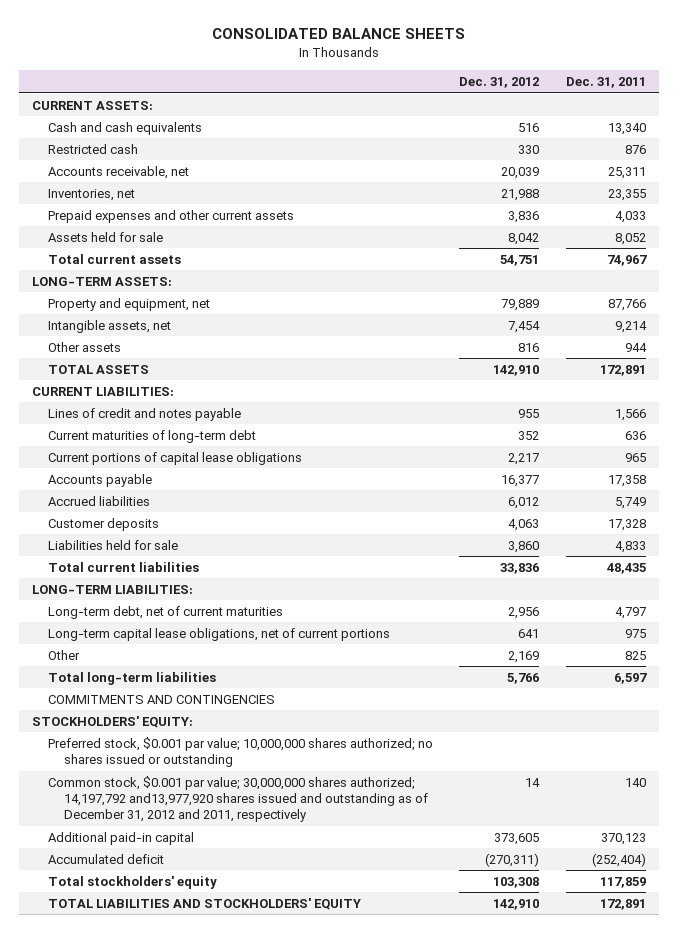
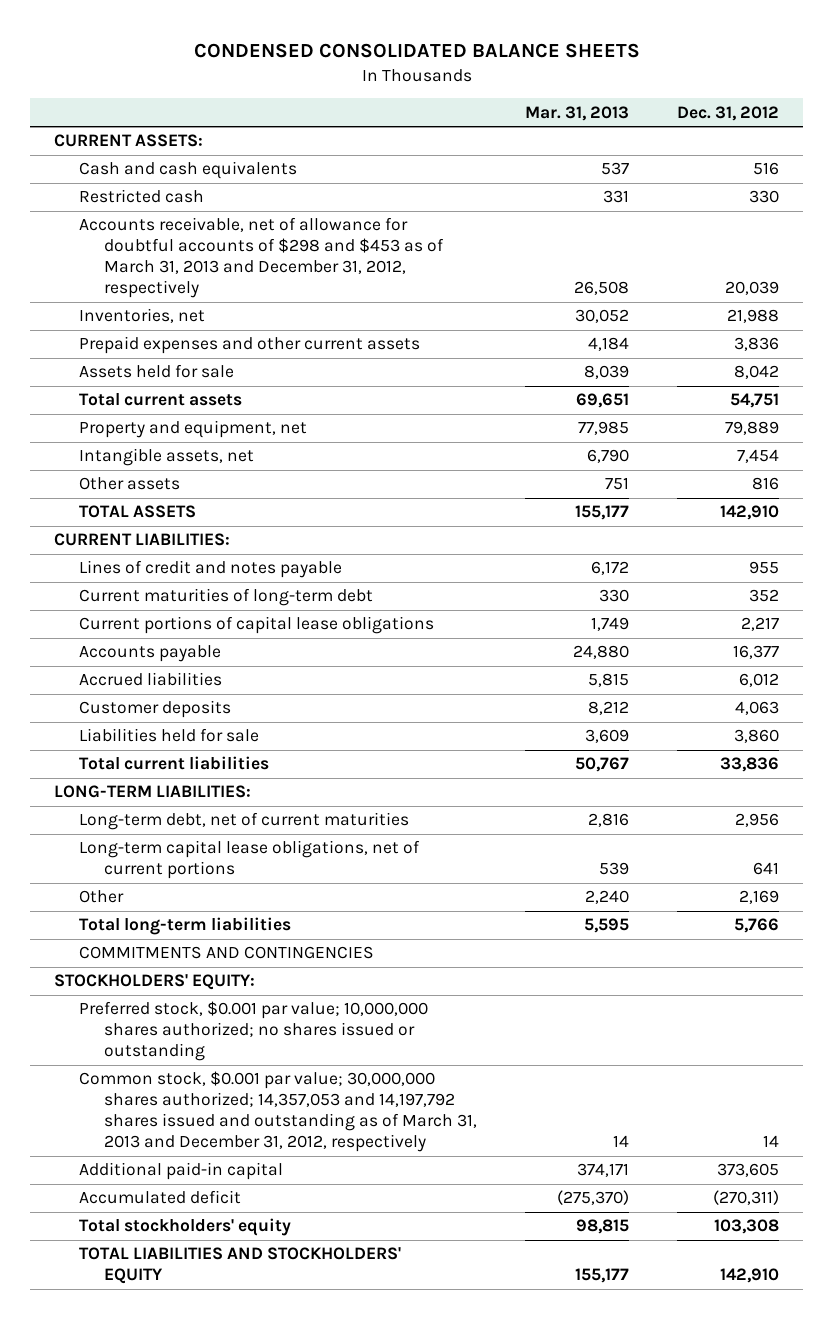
[212,28,466,40] CONSOLIDATED BALANCE SHEETS -> [193,43,640,59] CONDENSED CONSOLIDATED BALANCE SHEETS
[566,77,647,89] Dec. 31, 2011 -> none
none -> [524,105,629,121] Mar. 31, 2013
[47,165,189,179] Accounts receivable, net -> [79,217,444,299] Accounts receivable, net of allowance for doubtful accounts of $298 and $453 as of March 31, 2013 and December 31, 2012, respectively
[32,276,173,286] LONG-TERM ASSETS: -> none
[47,775,428,823] Common stock, $0.001 par value; 30,000,000 shares authorized; 14,197,792 and13,977,920 shares issued and outstanding as of December 31, 2012 and 2011, respectively -> [79,1071,477,1153] Common stock, $0.001 par value; 30,000,000 shares authorized; 14,357,053 and 14,197,792 shares issued and outstanding as of March 31, 2013 and December 31, 2012, respectively

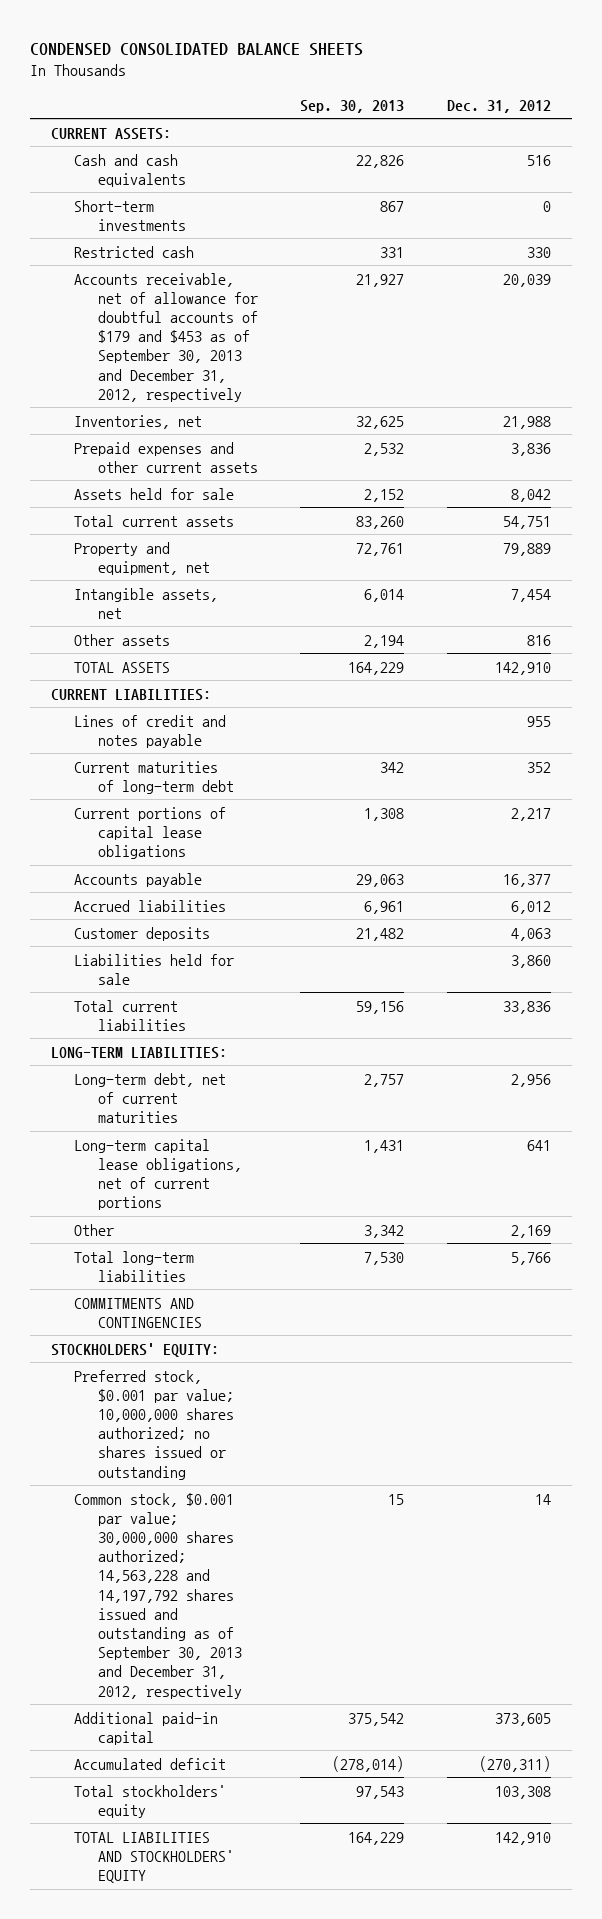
[524,105,629,121] Mar. 31, 2013 -> none
none -> [300,99,405,113] Sep. 30, 2013
none -> [74,199,186,231] Short-term investments
[79,217,444,299] Accounts receivable, net of allowance for doubtful accounts of $298 and $453 as of March 31, 2013 and December 31, 2012, respectively -> [74,272,258,402] Accounts receivable, net of allowance for doubtful accounts of $179 and $453 as of September 30, 2013 and December 31, 2012, respectively
[79,1071,477,1153] Common stock, $0.001 par value; 30,000,000 shares authorized; 14,357,053 and 14,197,792 shares issued and outstanding as of March 31, 2013 and December 31, 2012, respectively -> [74,1492,242,1699] Common stock, $0.001 par value; 30,000,000 shares authorized; 14,563,228 and 14,197,792 shares issued and outstanding as of September 30, 2013 and December 31, 2012, respectively

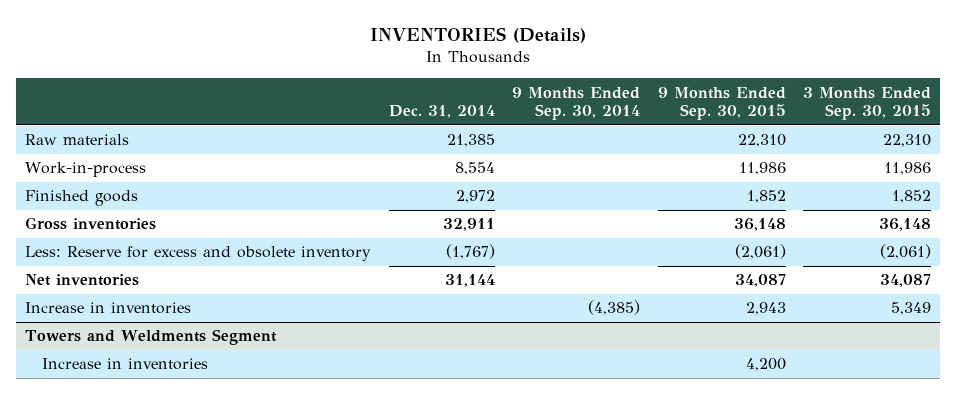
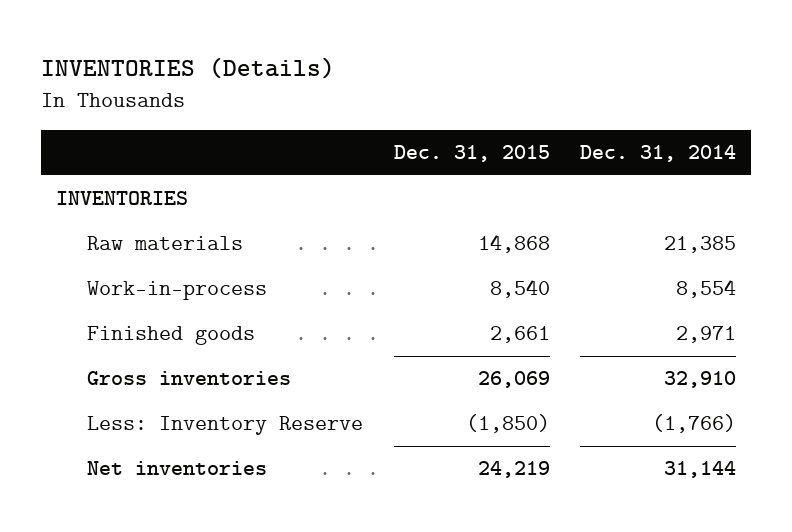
[512,86,641,121] 9 Months Ended Sep. 30, 2014 -> none
[657,86,786,121] 9 Months Ended Sep. 30, 2015 -> none
[803,86,932,121] 3 Months Ended Sep. 30, 2015 -> none
none -> [393,145,550,163] Dec. 31, 2015
none -> [56,191,189,206] INVENTORIES
[455,190,495,204] 2,972 -> [675,326,736,344] 2,971
[442,218,495,232] 32,911 -> [663,371,736,389] 32,910
[25,246,372,262] Less: Reserve for excess and obsolete inventory -> [87,416,364,436] Less: Inventory Reserve
[445,244,495,260] (1,767) -> [651,414,736,434] (1,766)
[25,302,192,315] Increase in inventories -> none
[25,329,278,346] Towers and Weldments Segment -> none
[42,358,209,371] Increase in inventories -> none

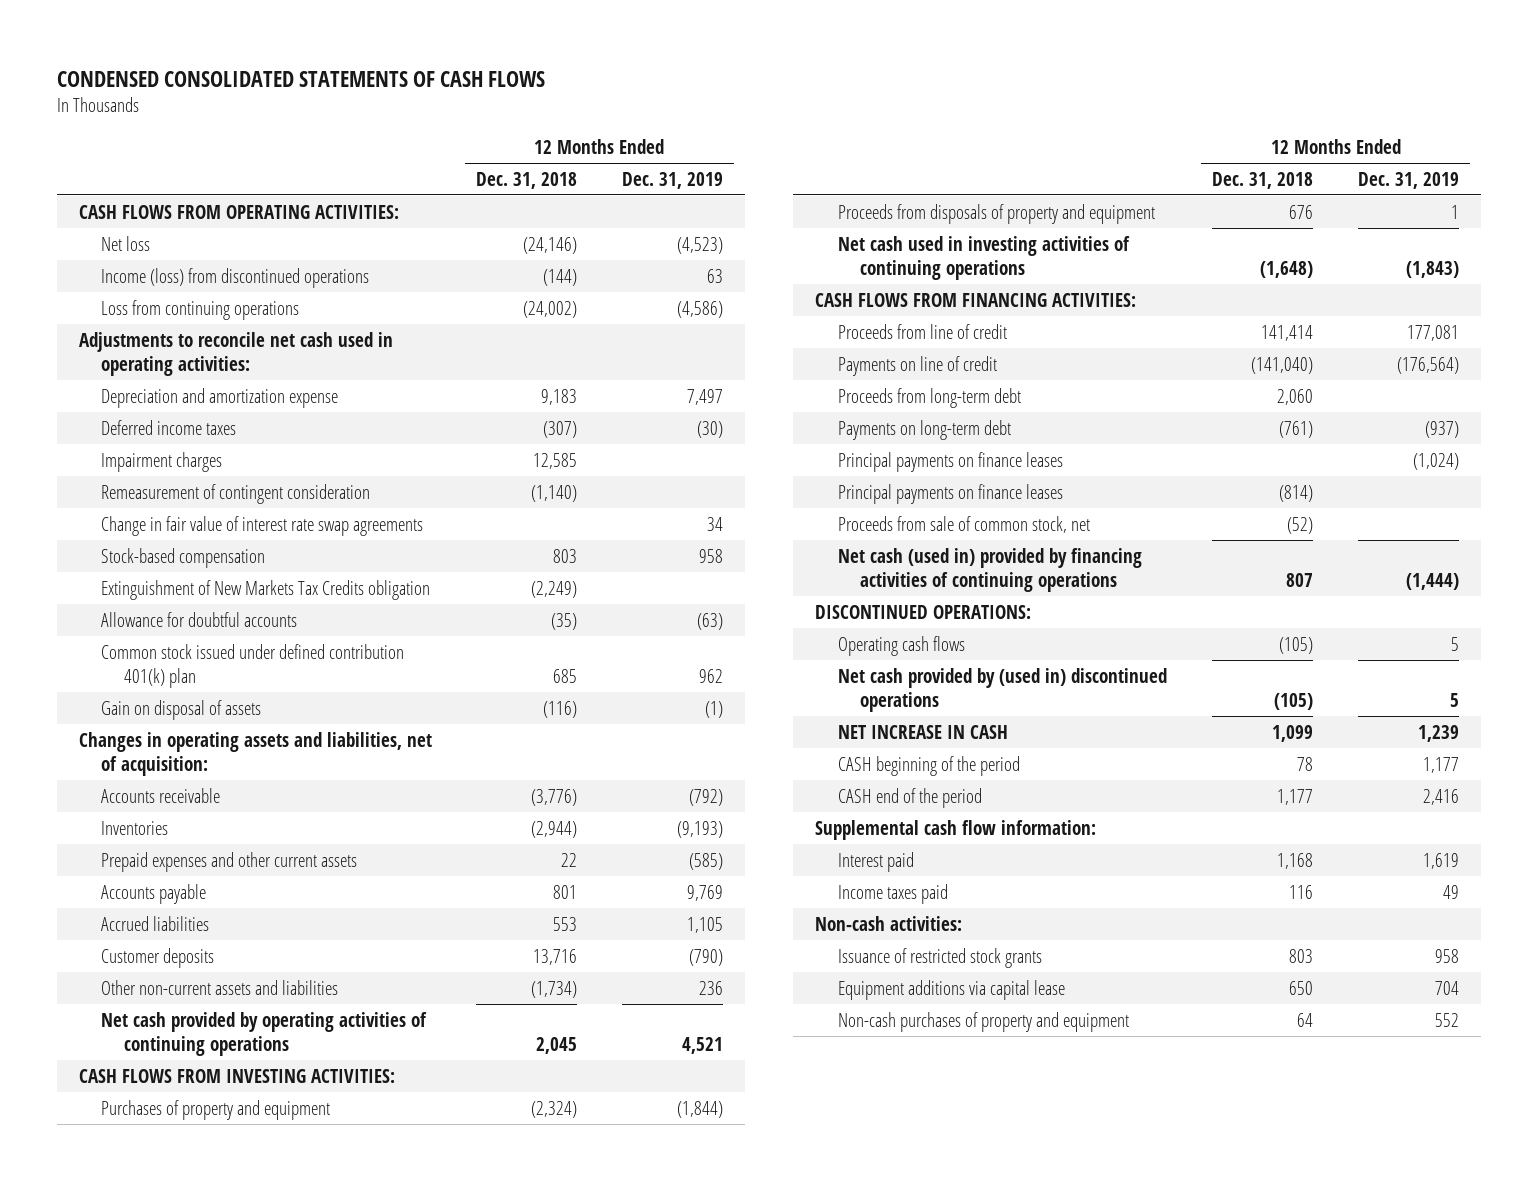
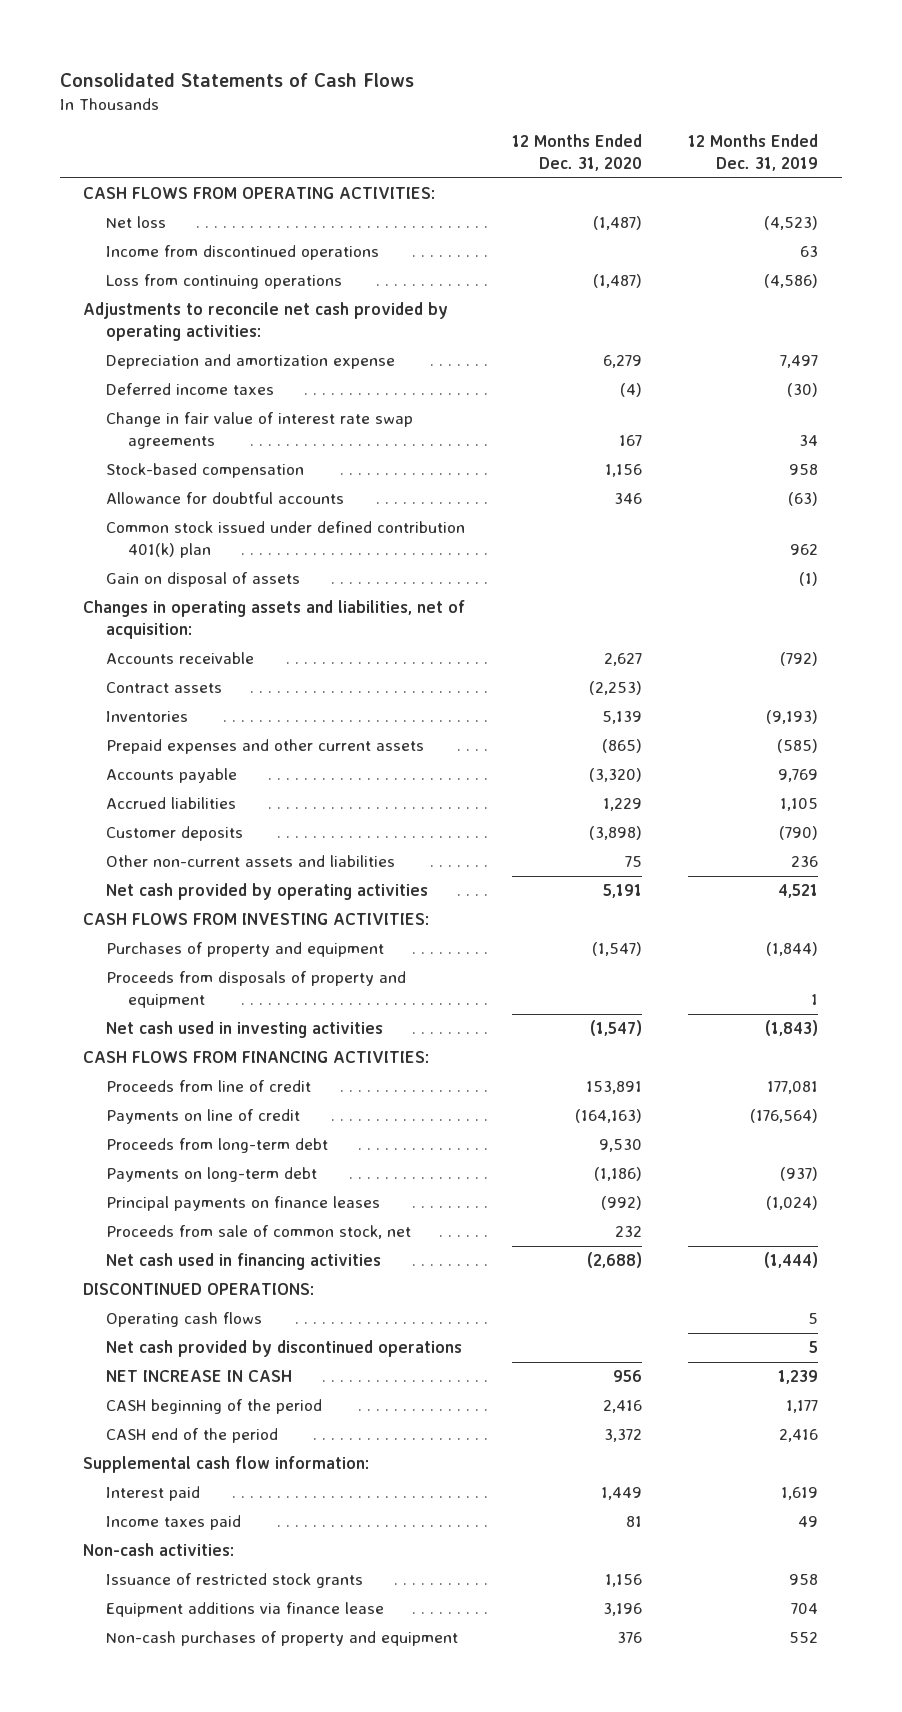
[56,70,545,87] CONDENSED CONSOLIDATED STATEMENTS OF CASH FLOWS -> [59,72,414,87] Consolidated Statements of Cash Flows
[476,171,578,189] Dec. 31, 2018 -> none
none -> [511,134,642,172] 12 Months Ended Dec. 31, 2020
[101,267,370,288] Income (loss) from discontinued operations -> [105,245,379,261] Income from discontinued operations
[78,331,393,377] Adjustments to reconcile net cash used in operating activities: -> [83,302,449,342] Adjustments to reconcile net cash provided by operating activities:
[101,451,223,472] Impairment charges -> none
[101,483,371,504] Remeasurement of contingent consideration -> none
[101,579,431,600] Extinguishment of New Markets Tax Credits obligation -> none
none -> [105,682,222,694] Contract assets
[101,1011,428,1057] Net cash provided by operating activities of continuing operations -> [105,883,428,901] Net cash provided by operating activities
[837,235,1130,281] Net cash used in investing activities of continuing operations -> [105,1021,383,1039] Net cash used in investing activities
[837,483,1063,504] Principal payments on finance leases -> none
[837,547,1142,593] Net cash (used in) provided by financing activities of continuing operations -> [105,1253,381,1271] Net cash used in financing activities
[837,667,1167,713] Net cash provided by (used in) discontinued operations -> [105,1340,462,1358] Net cash provided by discontinued operations
[837,979,1065,1000] Equipment additions via capital lease -> [105,1602,384,1618] Equipment additions via finance lease

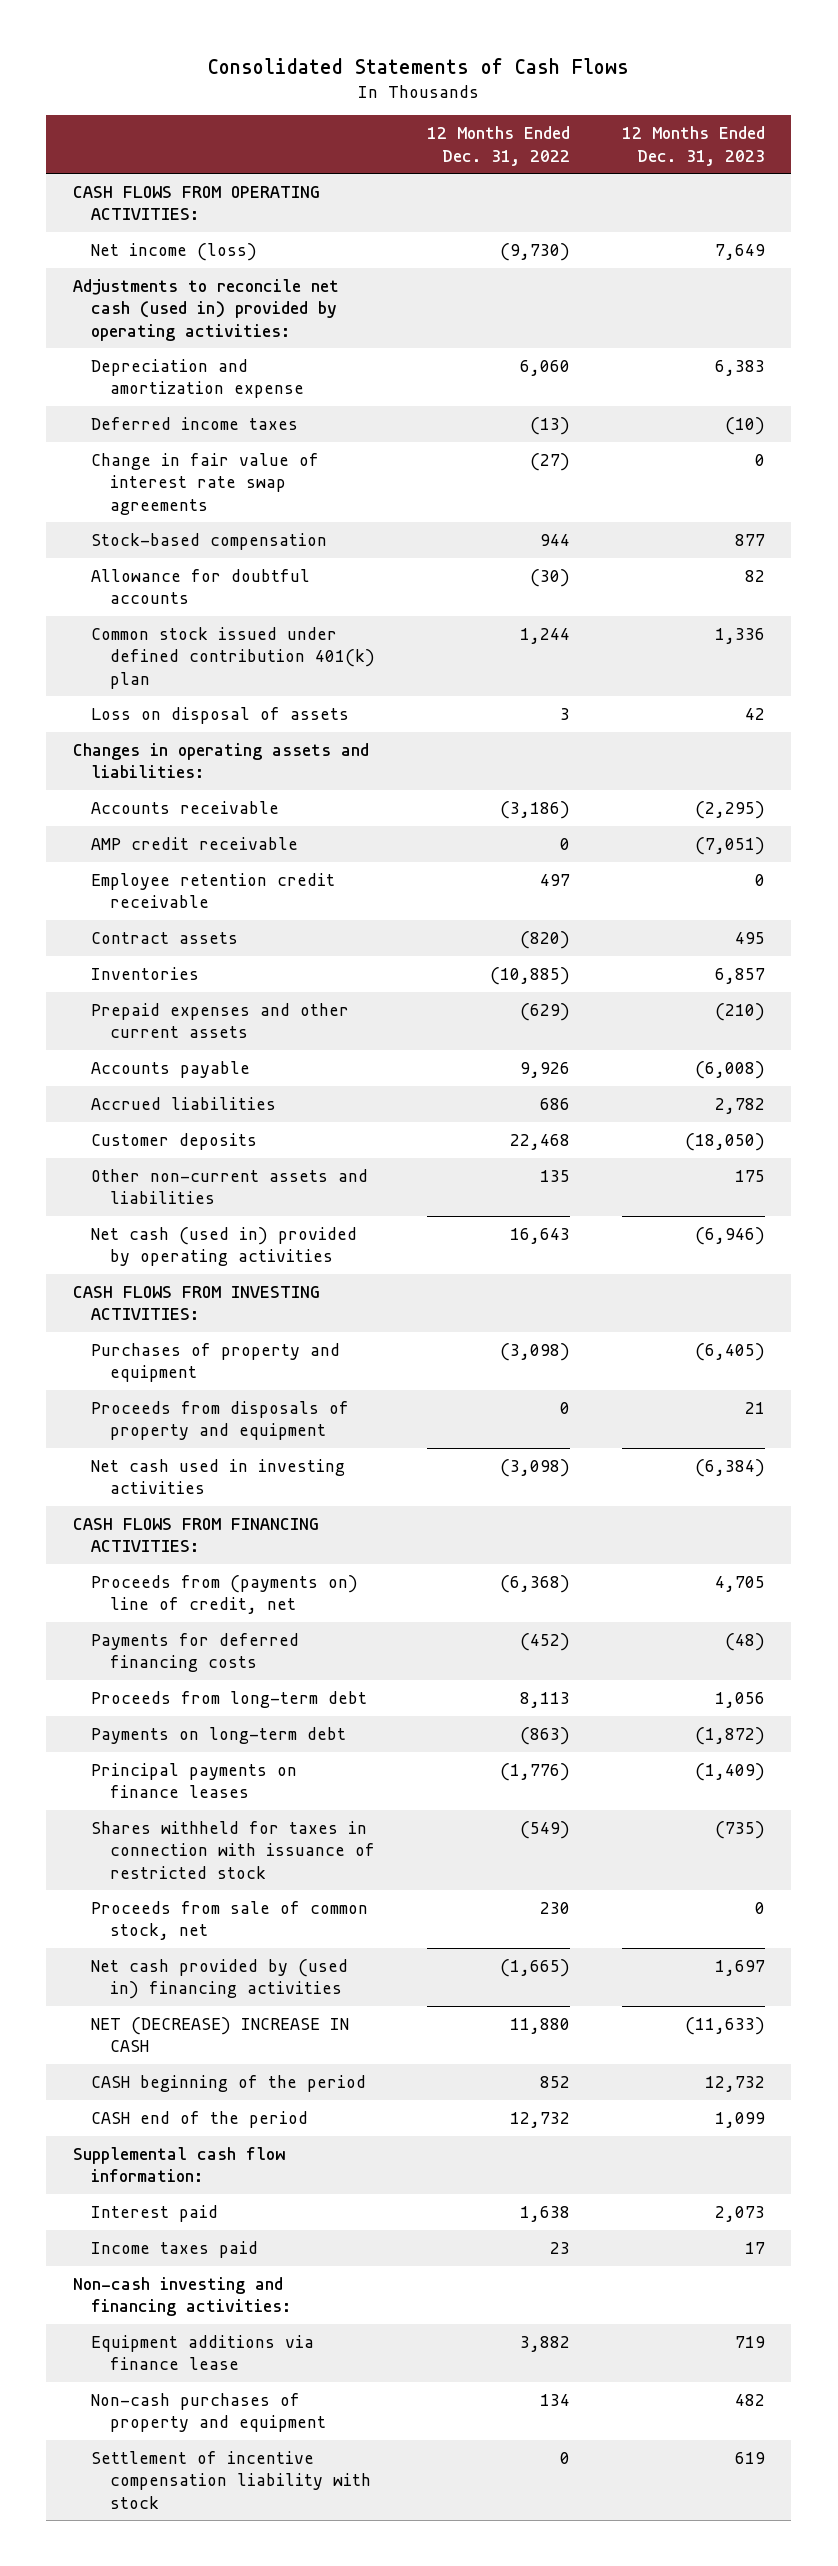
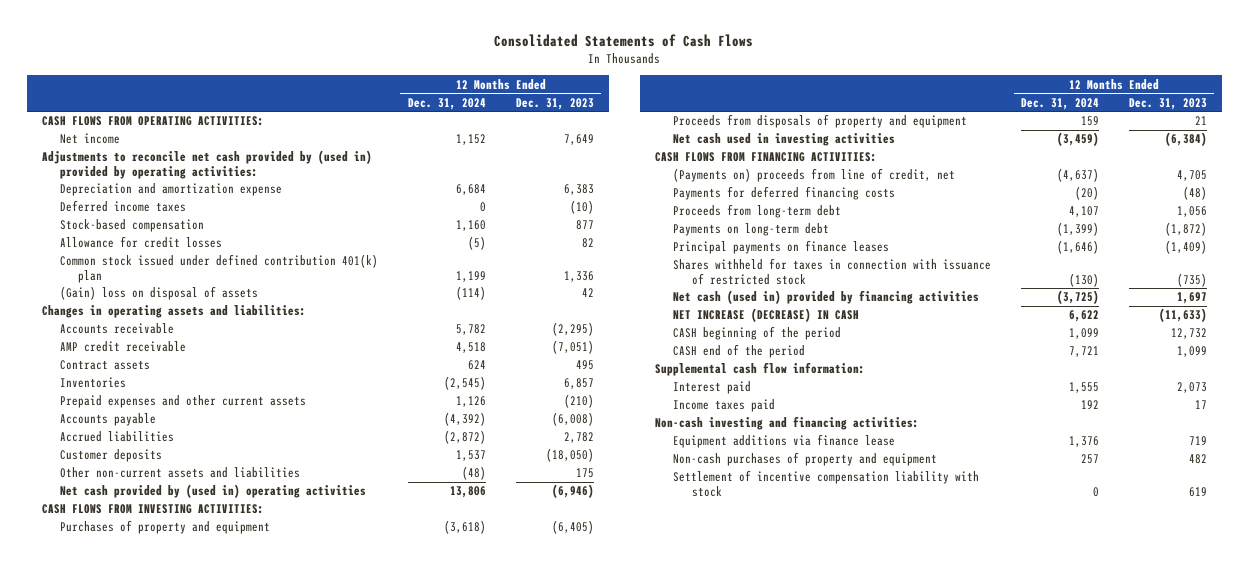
[426,126,570,166] 12 Months Ended Dec. 31, 2022 -> none
none -> [407,97,486,110] Dec. 31, 2024
[91,242,258,261] Net income (loss) -> [60,133,121,145] Net income
[72,278,339,341] Adjustments to reconcile net cash (used in) provided by operating activities: -> [41,150,372,179] Adjustments to reconcile net cash provided by (used in) provided by operating activities:
[91,452,320,515] Change in fair value of interest rate swap agreements -> none
[91,568,311,605] Allowance for doubtful accounts -> [60,236,223,249] Allowance for credit losses
[91,706,350,724] Loss on disposal of assets -> [60,286,259,301] (Gain) loss on disposal of assets
[91,872,336,909] Employee retention credit receivable -> none
[91,1226,358,1267] Net cash (used in) provided by operating activities -> [60,484,367,499] Net cash provided by (used in) operating activities
[91,1574,359,1615] Proceeds from (payments on) line of credit, net -> [673,168,956,183] (Payments on) proceeds from line of credit, net
[91,1900,369,1941] Proceeds from sale of common stock, net -> none
[91,1958,349,2000] Net cash provided by (used in) financing activities -> [673,290,980,305] Net cash (used in) provided by financing activities
[91,2016,350,2053] NET (DECREASE) INCREASE IN CASH -> [673,308,860,323] NET INCREASE (DECREASE) IN CASH

